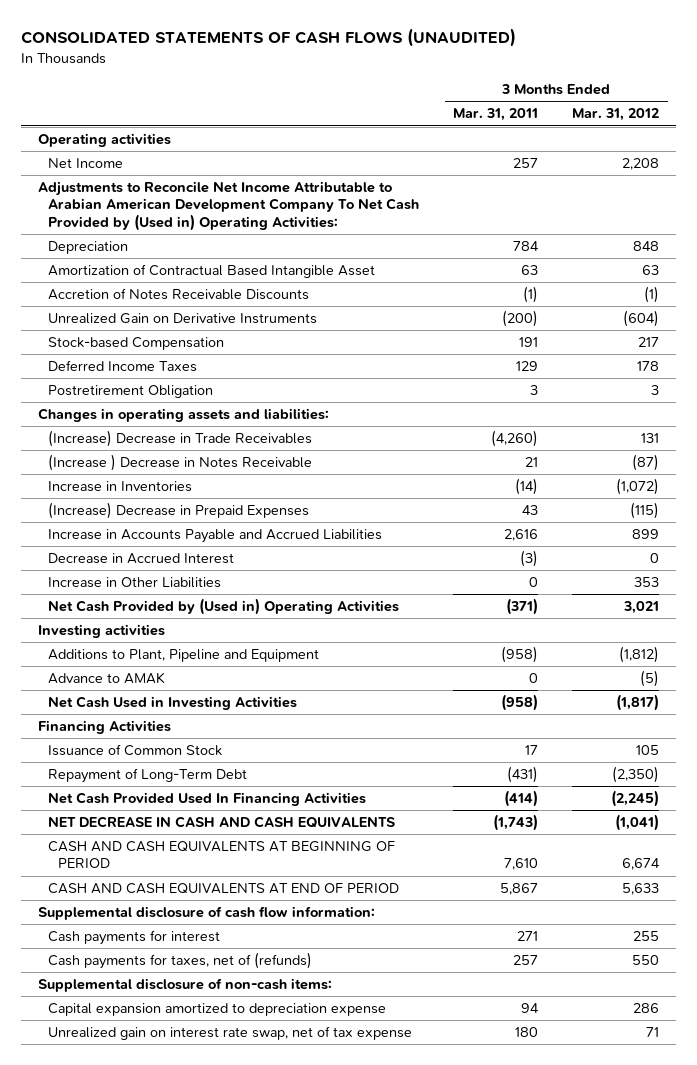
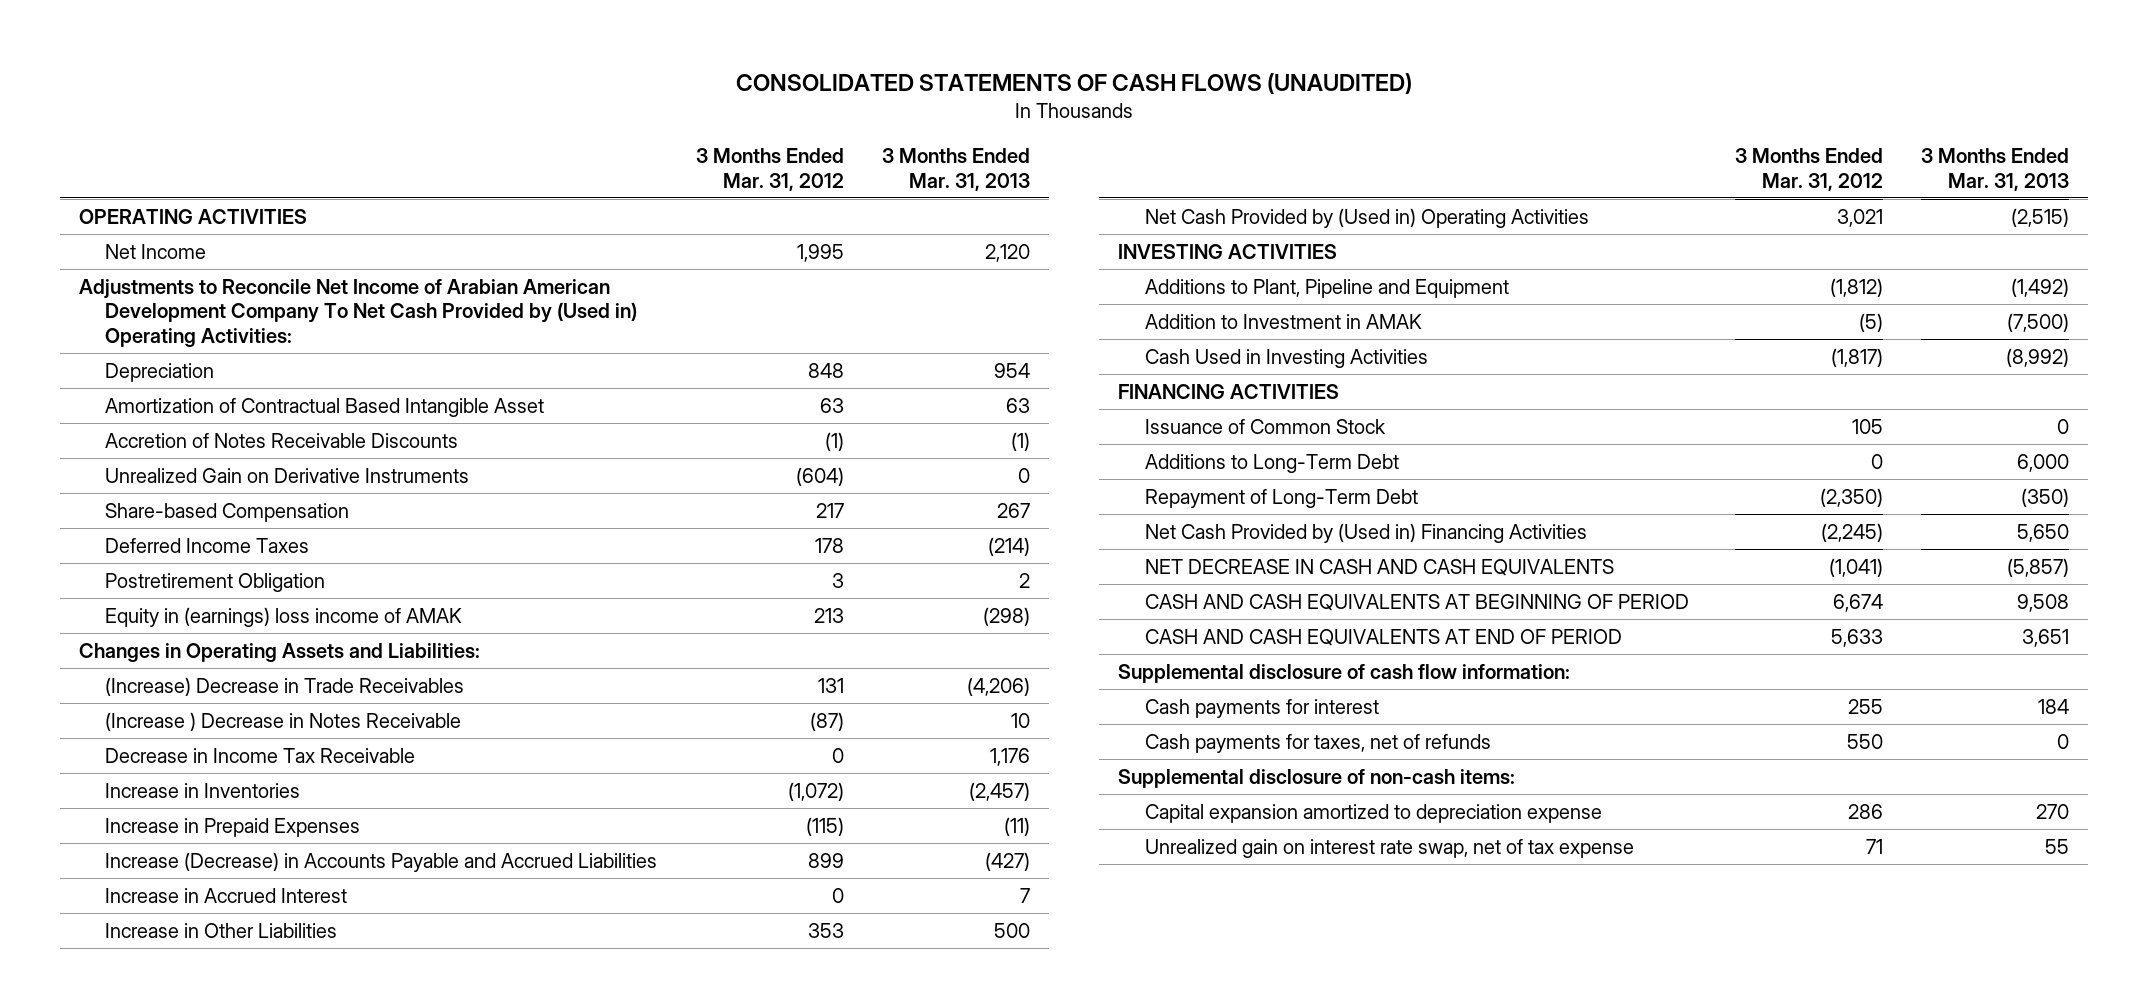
[453,108,539,122] Mar. 31, 2011 -> none
none -> [881,148,1030,191] 3 Months Ended Mar. 31, 2013
[37,133,171,148] Operating activities -> [78,209,307,225] OPERATING ACTIVITIES
[622,158,660,171] 2,208 -> [796,244,844,263] 1,995
[37,181,420,231] Adjustments to Reconcile Net Income Attributable to Arabian American Development Company To Net Cash Provided by (Used in) Operating Activities: -> [78,279,638,347] Adjustments to Reconcile Net Income of Arabian American Development Company To Net Cash Provided by (Used in) Operating Activities:
[48,337,225,351] Stock-based Compensation -> [105,503,350,523] Share-based Compensation
none -> [105,607,463,628] Equity in (earnings) loss income of AMAK
[37,408,329,423] Changes in operating assets and liabilities: -> [78,643,480,663] Changes in Operating Assets and Liabilities:
none -> [105,748,416,764] Decrease in Income Tax Receivable
[48,502,310,520] (Increase) Decrease in Prepaid Expenses -> [105,818,361,838] Increase in Prepaid Expenses
[48,529,383,544] Increase in Accounts Payable and Accrued Liabilities -> [105,852,658,873] Increase (Decrease) in Accounts Payable and Accrued Liabilities
[48,553,235,565] Decrease in Accrued Interest -> [105,888,348,904] Increase in Accrued Interest
[37,624,165,639] Investing activities -> [1118,244,1338,260] INVESTING ACTIVITIES
[48,672,166,685] Advance to AMAK -> [1144,314,1422,330] Addition to Investment in AMAK
[48,696,298,711] Net Cash Used in Investing Activities -> [1144,349,1428,369] Cash Used in Investing Activities
[37,720,171,735] Financing Activities -> [1118,384,1340,400] FINANCING ACTIVITIES
none -> [1144,454,1399,474] Additions to Long-Term Debt
[48,792,367,807] Net Cash Provided Used In Financing Activities -> [1144,523,1587,544] Net Cash Provided by (Used in) Financing Activities
[48,952,313,970] Cash payments for taxes, net of (refunds) -> [1144,734,1491,754] Cash payments for taxes, net of refunds

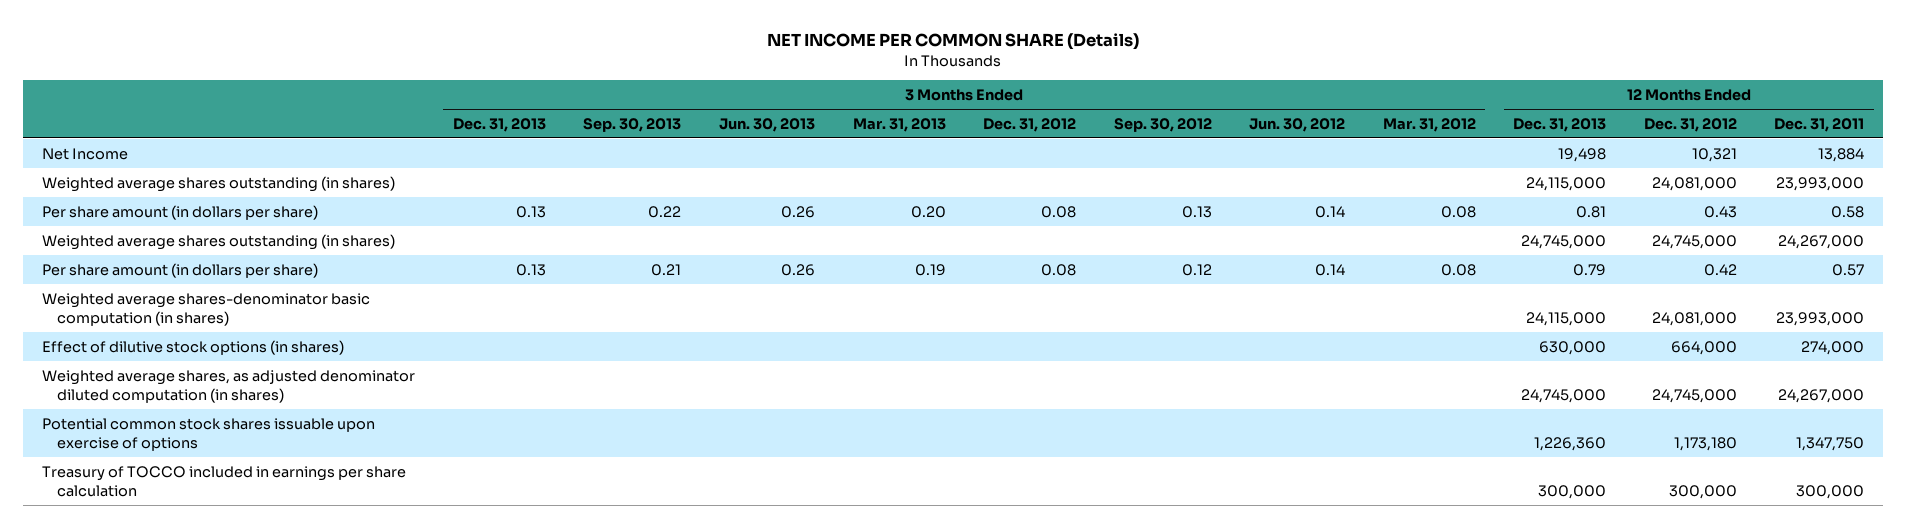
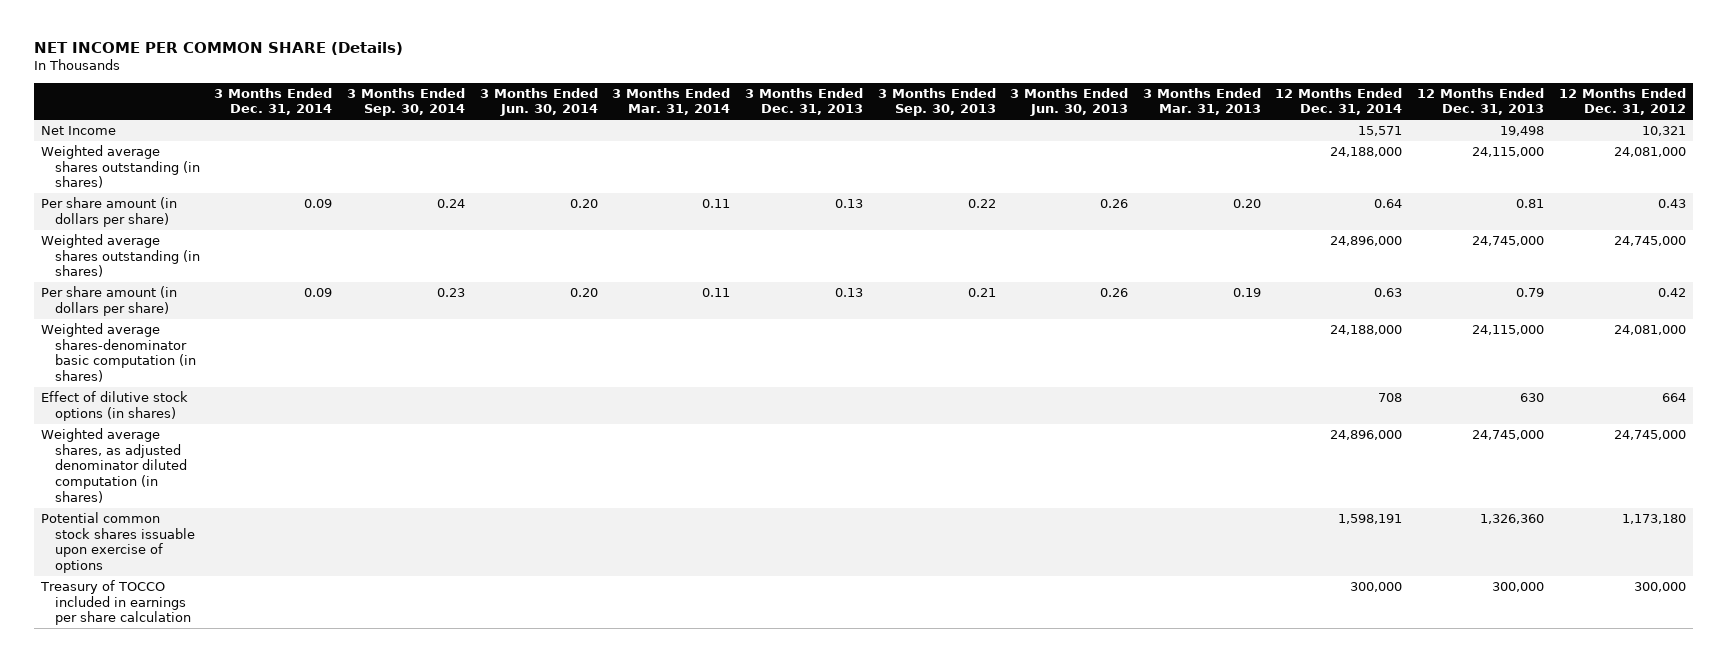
[983,117,1077,132] Dec. 31, 2012 -> none
[1113,117,1212,132] Sep. 30, 2012 -> none
[1249,117,1346,132] Jun. 30, 2012 -> none
[1382,117,1476,132] Mar. 31, 2012 -> none
[1774,117,1865,132] Dec. 31, 2011 -> none
none -> [214,87,333,116] 3 Months Ended Dec. 31, 2014
none -> [347,87,466,117] 3 Months Ended Sep. 30, 2014
none -> [479,87,598,117] 3 Months Ended Jun. 30, 2014
none -> [612,87,731,116] 3 Months Ended Mar. 31, 2014
none -> [1275,87,1403,116] 12 Months Ended Dec. 31, 2014
[1539,340,1607,355] 630,000 -> [1520,392,1545,402] 630
[1670,340,1737,355] 664,000 -> [1661,392,1686,402] 664
[1534,436,1607,451] 1,226,360 -> [1480,513,1545,524] 1,326,360

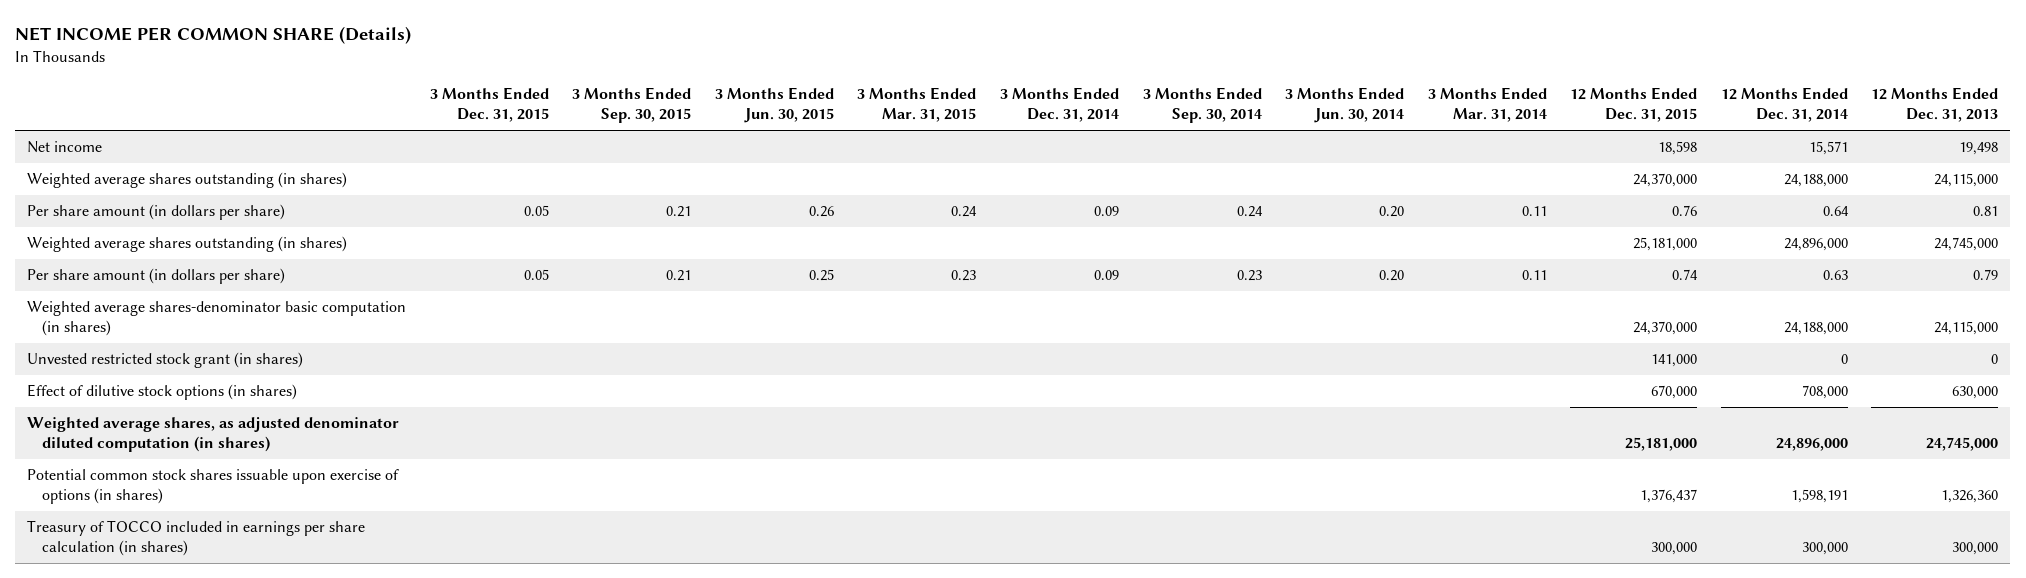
[744,87,863,116] 3 Months Ended Dec. 31, 2013 -> none
[877,87,996,117] 3 Months Ended Sep. 30, 2013 -> none
[1010,87,1129,117] 3 Months Ended Jun. 30, 2013 -> none
[1142,87,1261,116] 3 Months Ended Mar. 31, 2013 -> none
[1558,87,1686,116] 12 Months Ended Dec. 31, 2012 -> none
none -> [429,87,549,123] 3 Months Ended Dec. 31, 2015
none -> [572,87,692,124] 3 Months Ended Sep. 30, 2015
none -> [714,87,834,124] 3 Months Ended Jun. 30, 2015
none -> [857,87,977,123] 3 Months Ended Mar. 31, 2015
none -> [1570,87,1698,123] 12 Months Ended Dec. 31, 2015
[41,125,117,135] Net Income -> [27,141,103,154] Net income
none -> [27,352,304,369] Unvested restricted stock grant (in shares)
[1378,392,1403,402] 708 -> [1801,385,1848,400] 708,000
[1520,392,1545,402] 630 -> [1952,386,1999,400] 630,000
[41,511,195,574] Potential common stock shares issuable upon exercise of options -> [27,469,400,505] Potential common stock shares issuable upon exercise of options (in shares)
[40,579,191,626] Treasury of TOCCO included in earnings per share calculation -> [27,520,366,557] Treasury of TOCCO included in earnings per share calculation (in shares)

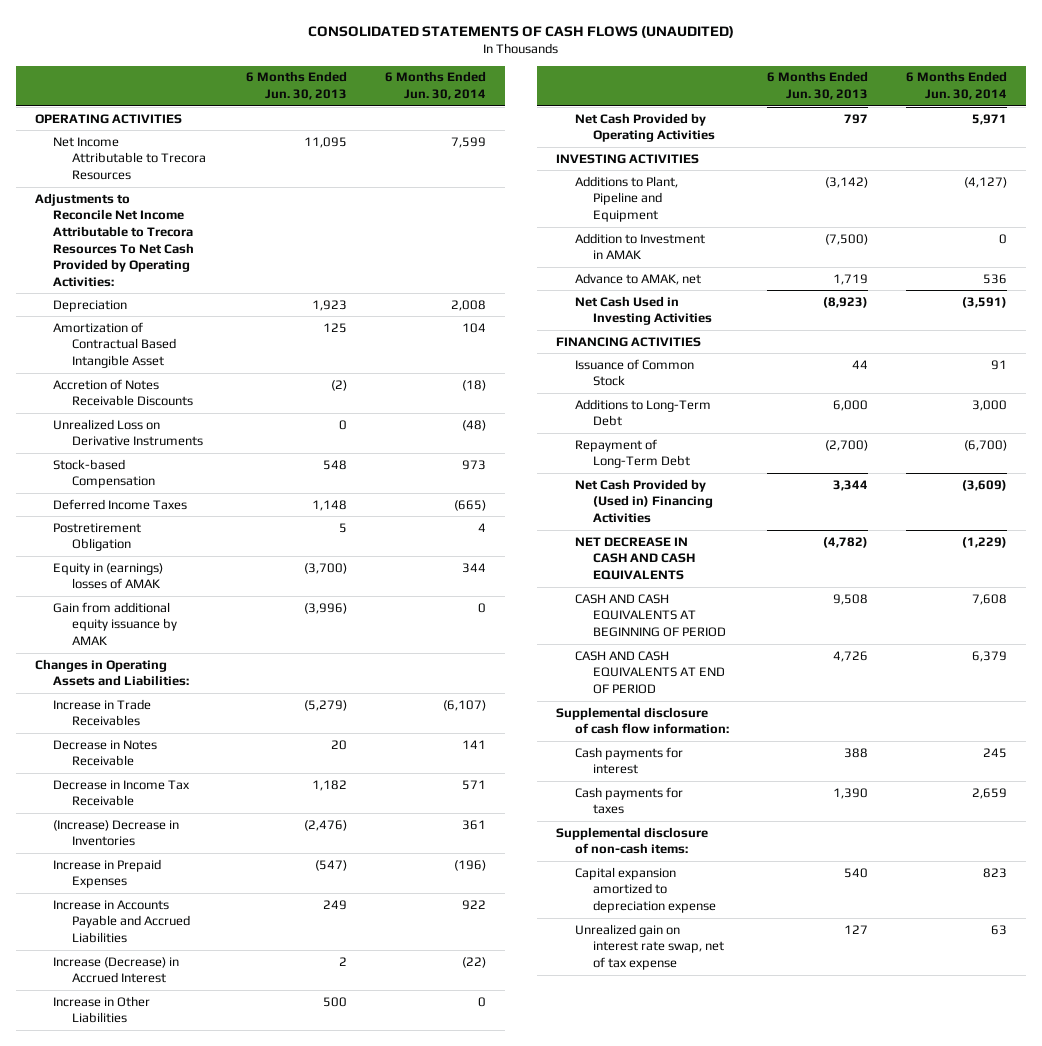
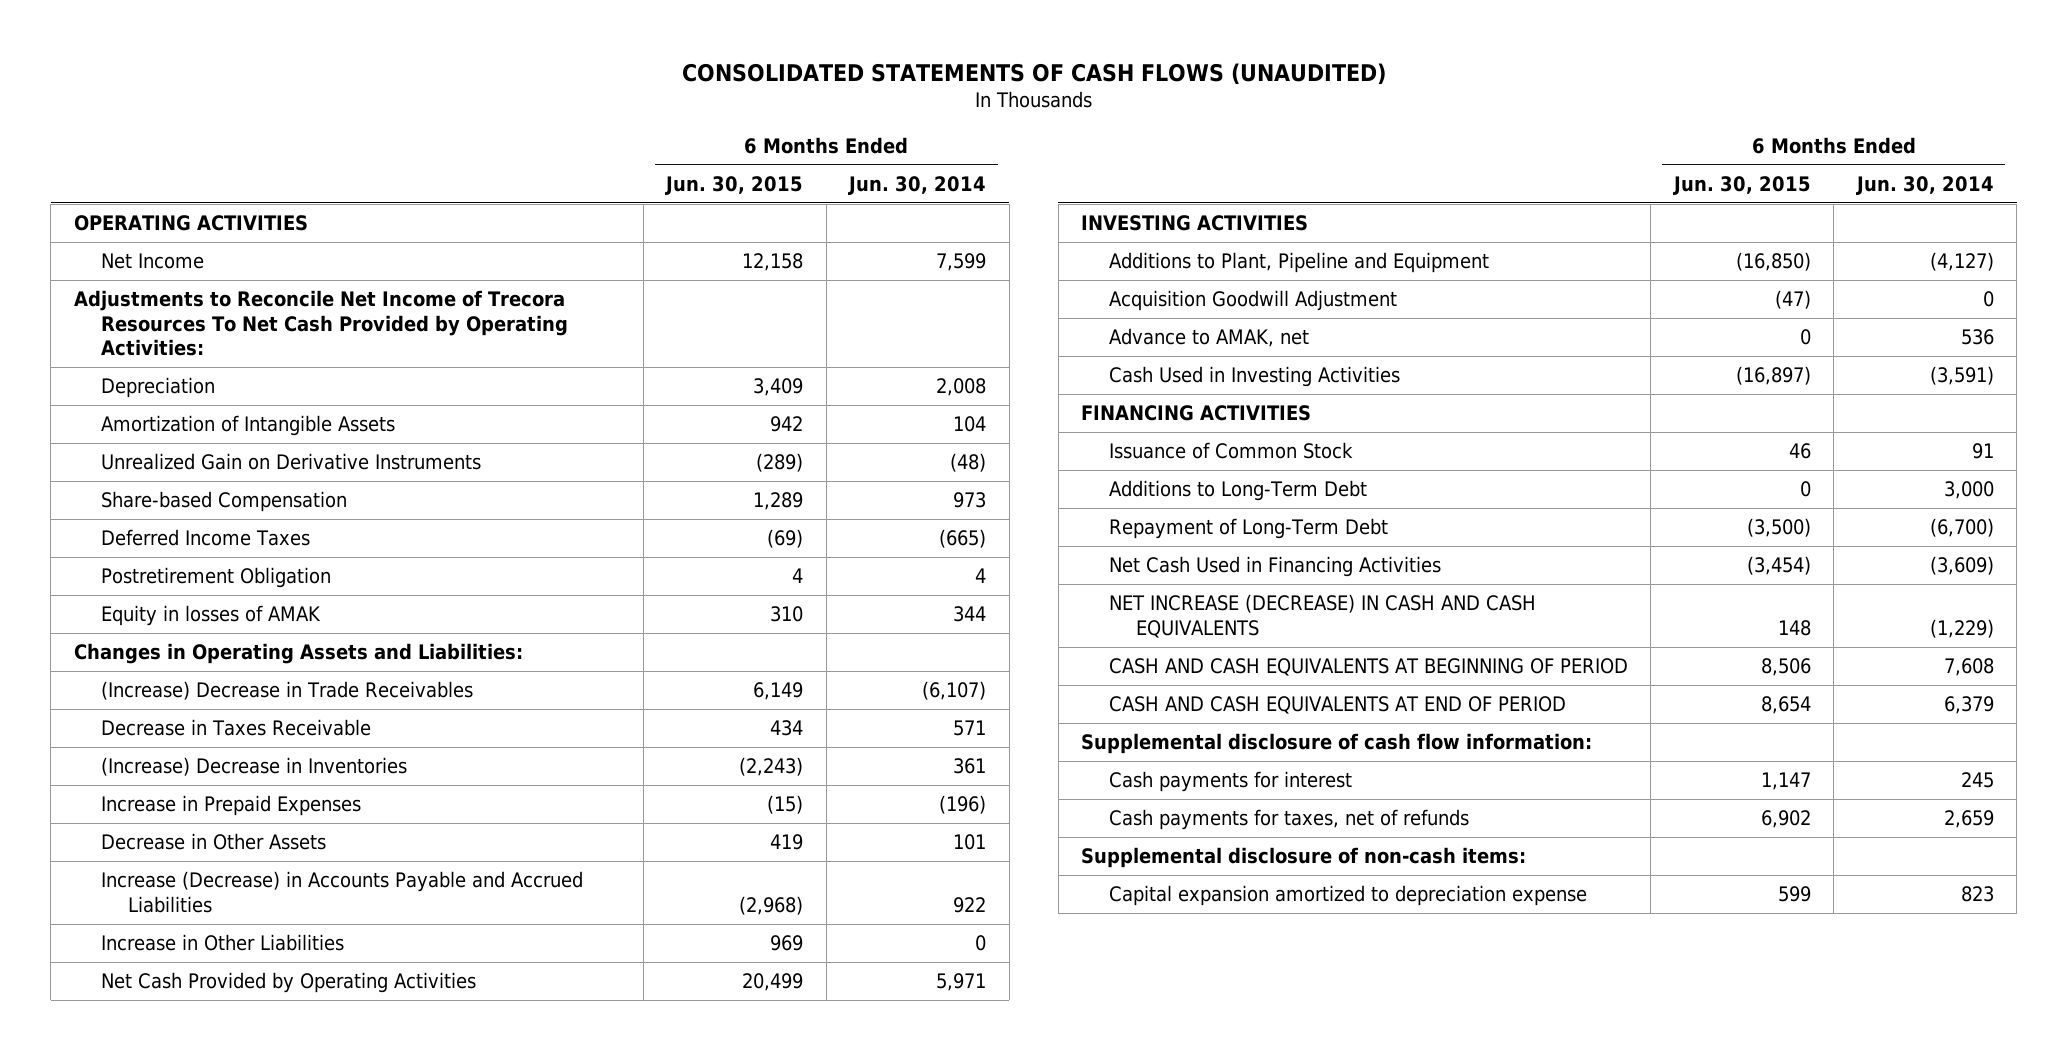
[245,71,347,101] 6 Months Ended Jun. 30, 2013 -> none
none -> [665,175,804,195] Jun. 30, 2015
[53,136,206,181] Net Income Attributable to Trecora Resources -> [101,253,205,270] Net Income
[34,192,195,287] Adjustments to Reconcile Net Income Attributable to Trecora Resources To Net Cash Provided by Operating Activities: -> [73,290,569,357] Adjustments to Reconcile Net Income of Trecora Resources To Net Cash Provided by Operating Activities:
[53,378,193,407] Accretion of Notes Receivable Discounts -> none
[53,321,176,369] Amortization of Contractual Based Intangible Asset -> [101,415,396,437] Amortization of Intangible Assets
[53,418,203,447] Unrealized Loss on Derivative Instruments -> [101,453,482,471] Unrealized Gain on Derivative Instruments
[53,458,155,489] Stock-based Compensation -> [101,491,348,513] Share-based Compensation
[53,601,177,646] Gain from additional equity issuance by AMAK -> none
[53,562,164,590] Equity in (earnings) losses of AMAK -> [101,605,322,627] Equity in losses of AMAK
[53,739,158,767] Decrease in Notes Receivable -> none
[53,698,152,727] Increase in Trade Receivables -> [101,681,474,701] (Increase) Decrease in Trade Receivables
[53,779,191,807] Decrease in Income Tax Receivable -> [101,719,372,737] Decrease in Taxes Receivable
[53,956,180,984] Increase (Decrease) in Accrued Interest -> none
none -> [101,833,327,851] Decrease in Other Assets
[53,899,190,944] Increase in Accounts Payable and Accrued Liabilities -> [101,871,584,913] Increase (Decrease) in Accounts Payable and Accrued Liabilities
[574,232,705,260] Addition to Investment in AMAK -> none
none -> [1108,290,1397,312] Acquisition Goodwill Adjustment
[574,295,712,326] Net Cash Used in Investing Activities -> [1108,366,1400,388] Cash Used in Investing Activities
[574,478,713,524] Net Cash Provided by (Used in) Financing Activities -> [1108,556,1441,578] Net Cash Used in Financing Activities
[574,536,695,581] NET DECREASE IN CASH AND CASH EQUIVALENTS -> [1108,594,1536,638] NET INCREASE (DECREASE) IN CASH AND CASH EQUIVALENTS
[574,786,683,815] Cash payments for taxes -> [1108,809,1469,831] Cash payments for taxes, net of refunds
[574,923,724,971] Unrealized gain on interest rate swap, net of tax expense -> none

